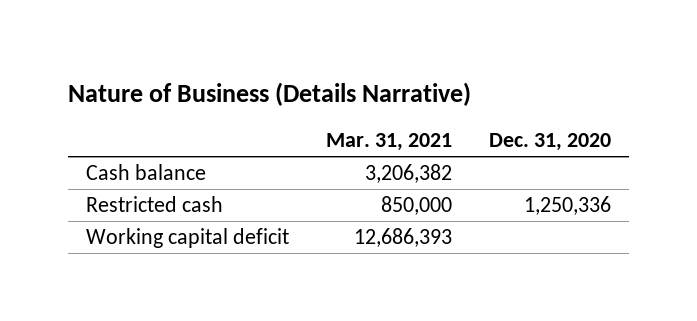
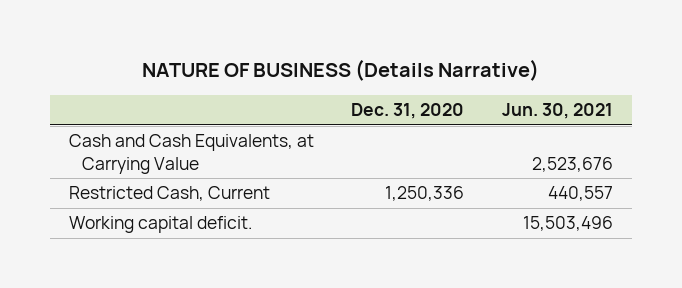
[67,81,471,106] Nature of Business (Details Narrative) -> [141,59,539,82] NATURE OF BUSINESS (Details Narrative)
[326,133,453,152] Mar. 31, 2021 -> none
none -> [502,102,614,119] Jun. 30, 2021
[86,164,207,181] Cash balance -> [68,134,314,174] Cash and Cash Equivalents, at Carrying Value
[86,196,224,213] Restricted cash -> [68,186,270,202] Restricted Cash, Current
[86,228,290,249] Working capital deficit -> [68,216,252,234] Working capital deficit.

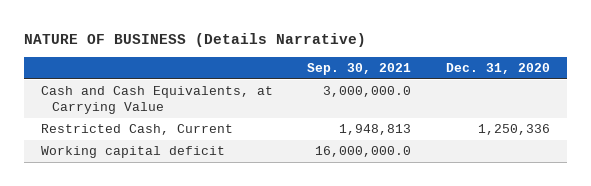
[502,102,614,119] Jun. 30, 2021 -> none
none -> [307,63,412,76] Sep. 30, 2021
[68,216,252,234] Working capital deficit. -> [41,146,226,159] Working capital deficit

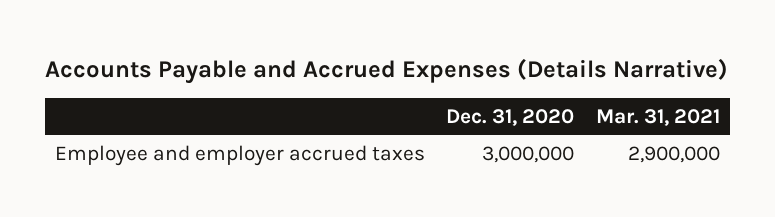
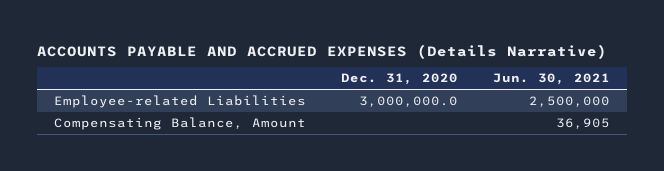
[44,57,728,84] Accounts Payable and Accrued Expenses (Details Narrative) -> [37,43,608,59] ACCOUNTS PAYABLE AND ACCRUED EXPENSES (Details Narrative)
[595,108,720,126] Mar. 31, 2021 -> none
none -> [492,73,610,86] Jun. 30, 2021
[55,144,426,166] Employee and employer accrued taxes -> none
none -> [54,95,307,109] Employee-related Liabilities
none -> [54,117,307,131] Compensating Balance, Amount

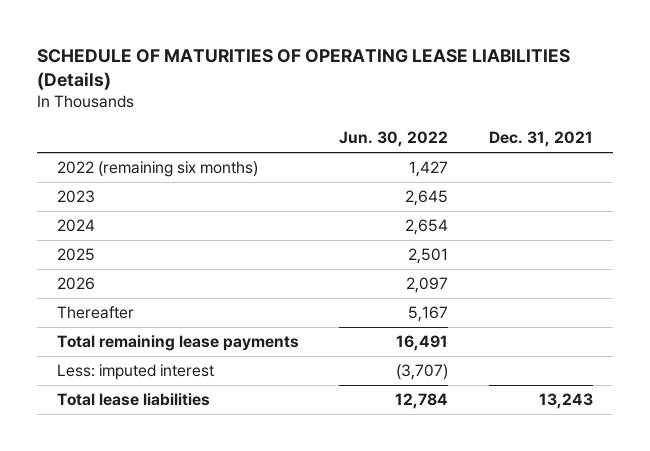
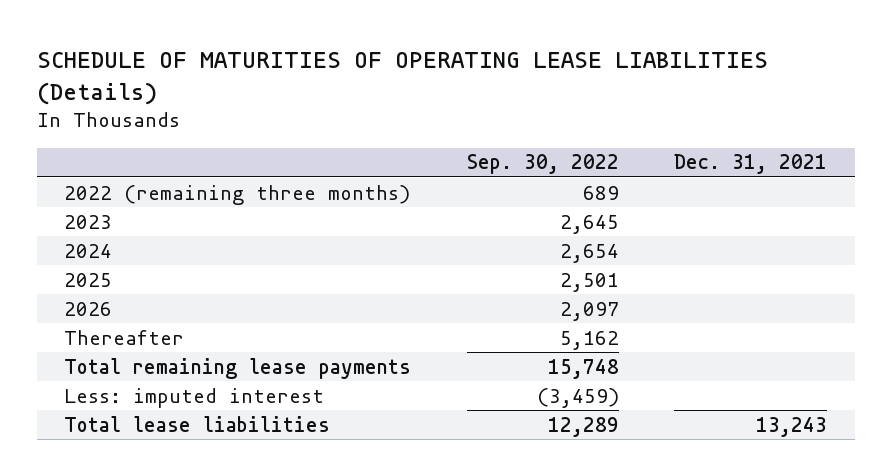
[339,131,449,148] Jun. 30, 2022 -> none
none -> [466,154,619,175] Sep. 30, 2022
[57,161,259,178] 2022 (remaining six months) -> [64,184,411,205] 2022 (remaining three months)

